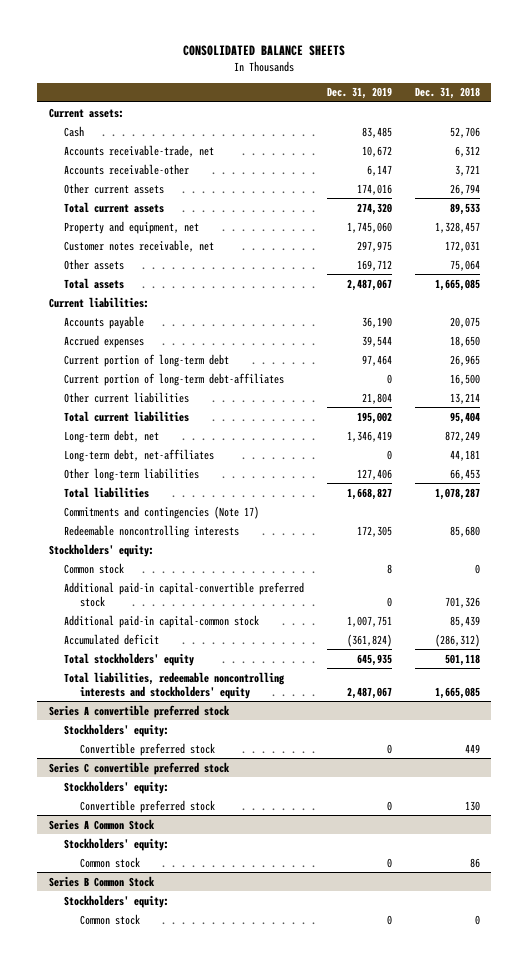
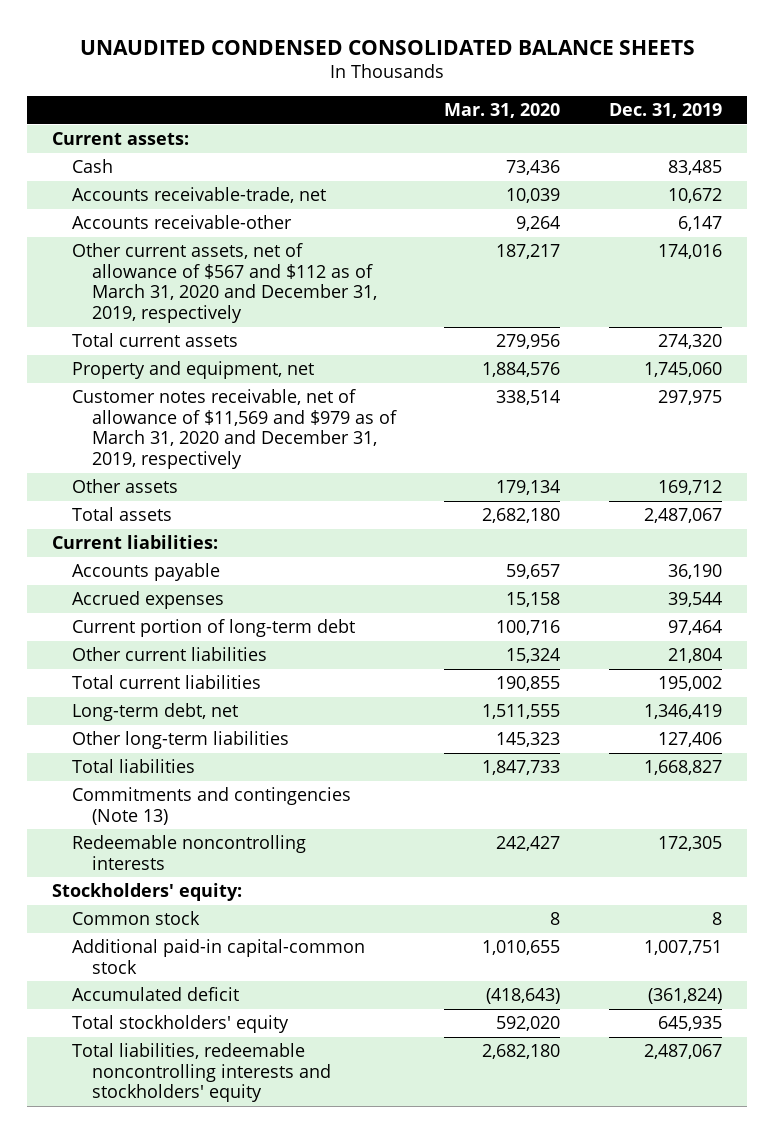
[183,45,346,57] CONSOLIDATED BALANCE SHEETS -> [79,39,695,55] UNAUDITED CONDENSED CONSOLIDATED BALANCE SHEETS
[414,87,480,100] Dec. 31, 2018 -> none
none -> [444,103,561,119] Mar. 31, 2020
[64,182,165,194] Other current assets -> [71,243,377,324] Other current assets, net of allowance of $567 and $112 as of March 31, 2020 and December 31, 2019, respectively
[64,239,215,252] Customer notes receivable, net -> [71,389,397,470] Customer notes receivable, net of allowance of $11,569 and $979 as of March 31, 2020 and December 31, 2019, respectively
[64,372,285,386] Current portion of long-term debt-affiliates -> none
[64,448,215,462] Long-term debt, net-affiliates -> none
[64,505,260,519] Commitments and contingencies (Note 17) -> [71,787,351,825] Commitments and contingencies (Note 13)
[64,581,305,607] Additional paid-in capital-convertible preferred stock -> none
[48,704,230,718] Series A convertible preferred stock -> none
[64,723,170,737] Stockholders' equity: -> none
[80,742,216,756] Convertible preferred stock -> none
[48,761,230,775] Series C convertible preferred stock -> none
[64,780,170,794] Stockholders' equity: -> none
[80,799,216,813] Convertible preferred stock -> none
[48,818,155,830] Series A Common Stock -> none
[64,837,170,851] Stockholders' equity: -> none
[80,856,141,868] Common stock -> none
[48,875,155,887] Series B Common Stock -> none
[64,894,170,908] Stockholders' equity: -> none
[80,913,141,925] Common stock -> none

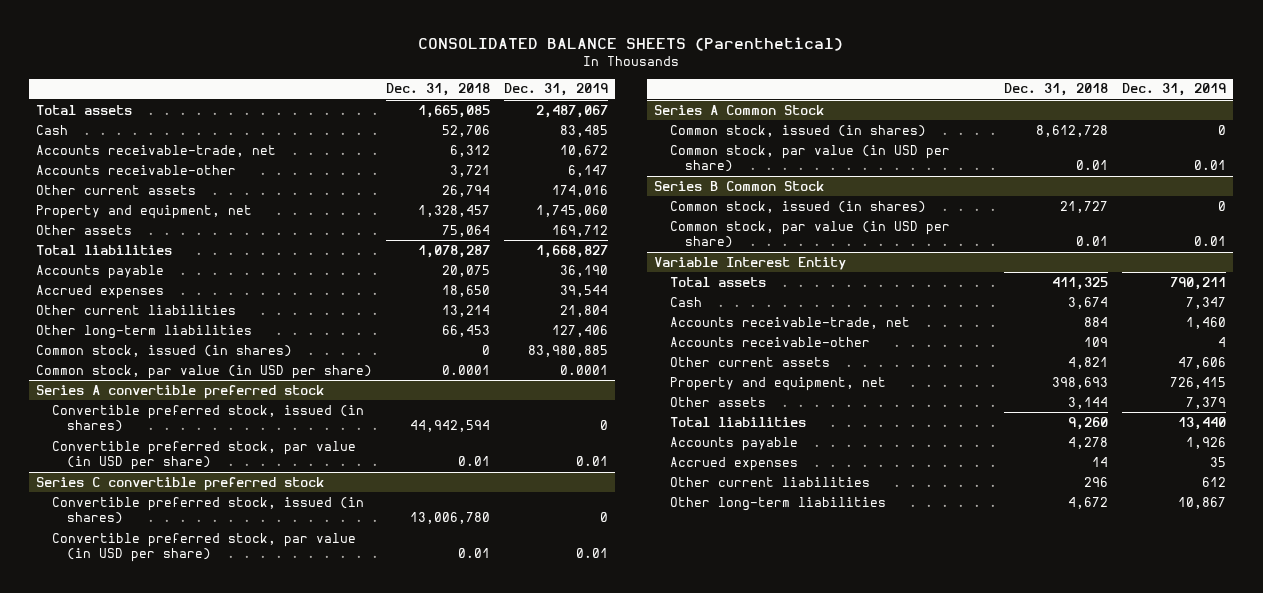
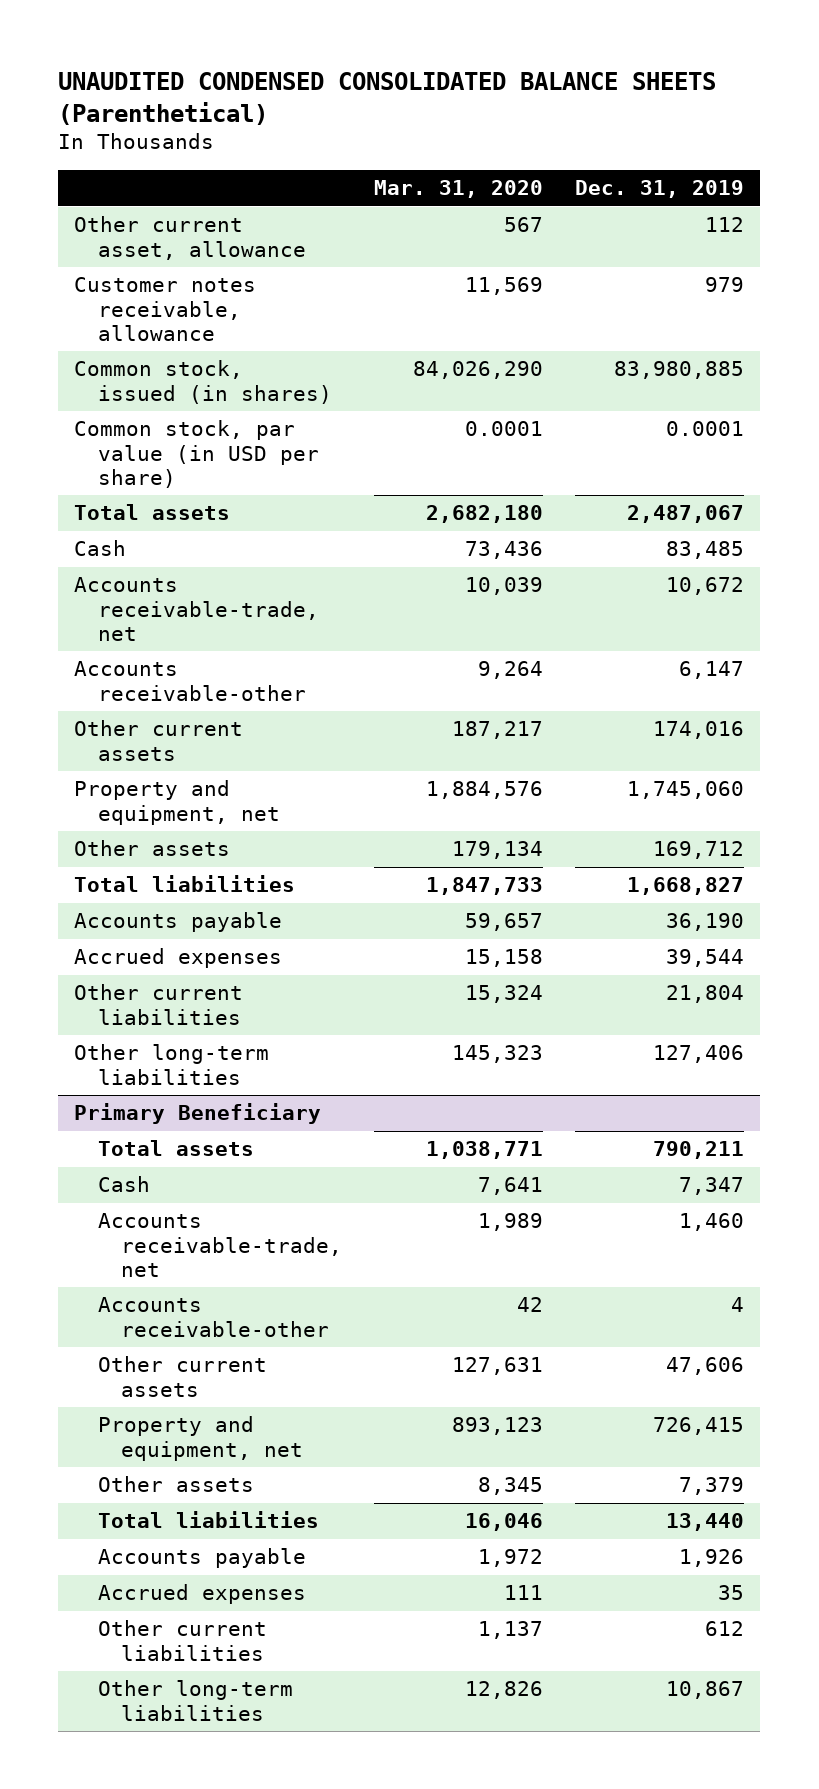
[418,36,844,51] CONSOLIDATED BALANCE SHEETS (Parenthetical) -> [58,72,717,125] UNAUDITED CONDENSED CONSOLIDATED BALANCE SHEETS (Parenthetical)
[386,83,491,97] Dec. 31, 2018 -> none
none -> [374,180,544,199] Mar. 31, 2020
none -> [74,216,306,260] Other current asset, allowance
none -> [74,277,257,341] Customer notes receivable, allowance
[36,344,293,357] Common stock, issued (in shares) -> [74,360,332,404] Common stock, issued (in shares)
[36,364,373,379] Common stock, par value (in USD per share) -> [74,420,319,488] Common stock, par value (in USD per share)
[36,384,325,399] Series A convertible preferred stock -> none
[51,404,364,433] Convertible preferred stock, issued (in shares) -> none
[51,440,356,471] Convertible preferred stock, par value (in USD per share) -> none
[36,476,325,491] Series C convertible preferred stock -> none
[51,496,364,525] Convertible preferred stock, issued (in shares) -> none
[51,532,356,563] Convertible preferred stock, par value (in USD per share) -> none
[654,104,825,115] Series A Common Stock -> none
[669,124,926,137] Common stock, issued (in shares) -> none
[669,144,950,173] Common stock, par value (in USD per share) -> none
[654,180,825,191] Series B Common Stock -> none
[669,200,926,213] Common stock, issued (in shares) -> none
[669,220,950,249] Common stock, par value (in USD per share) -> none
[654,256,847,270] Variable Interest Entity -> none
none -> [74,1103,322,1125] Primary Beneficiary

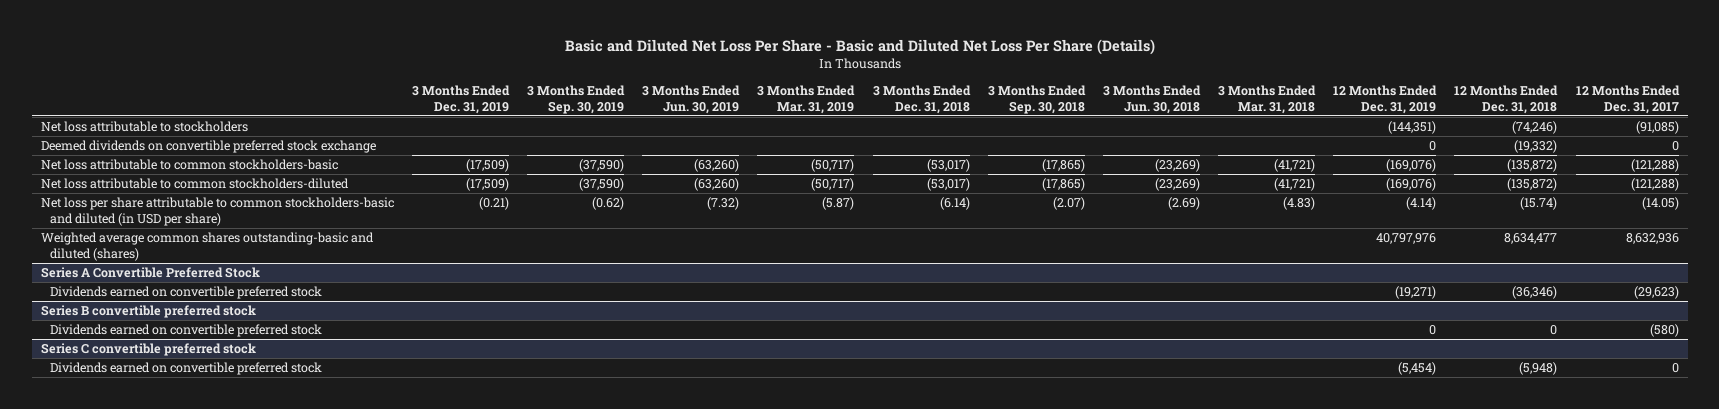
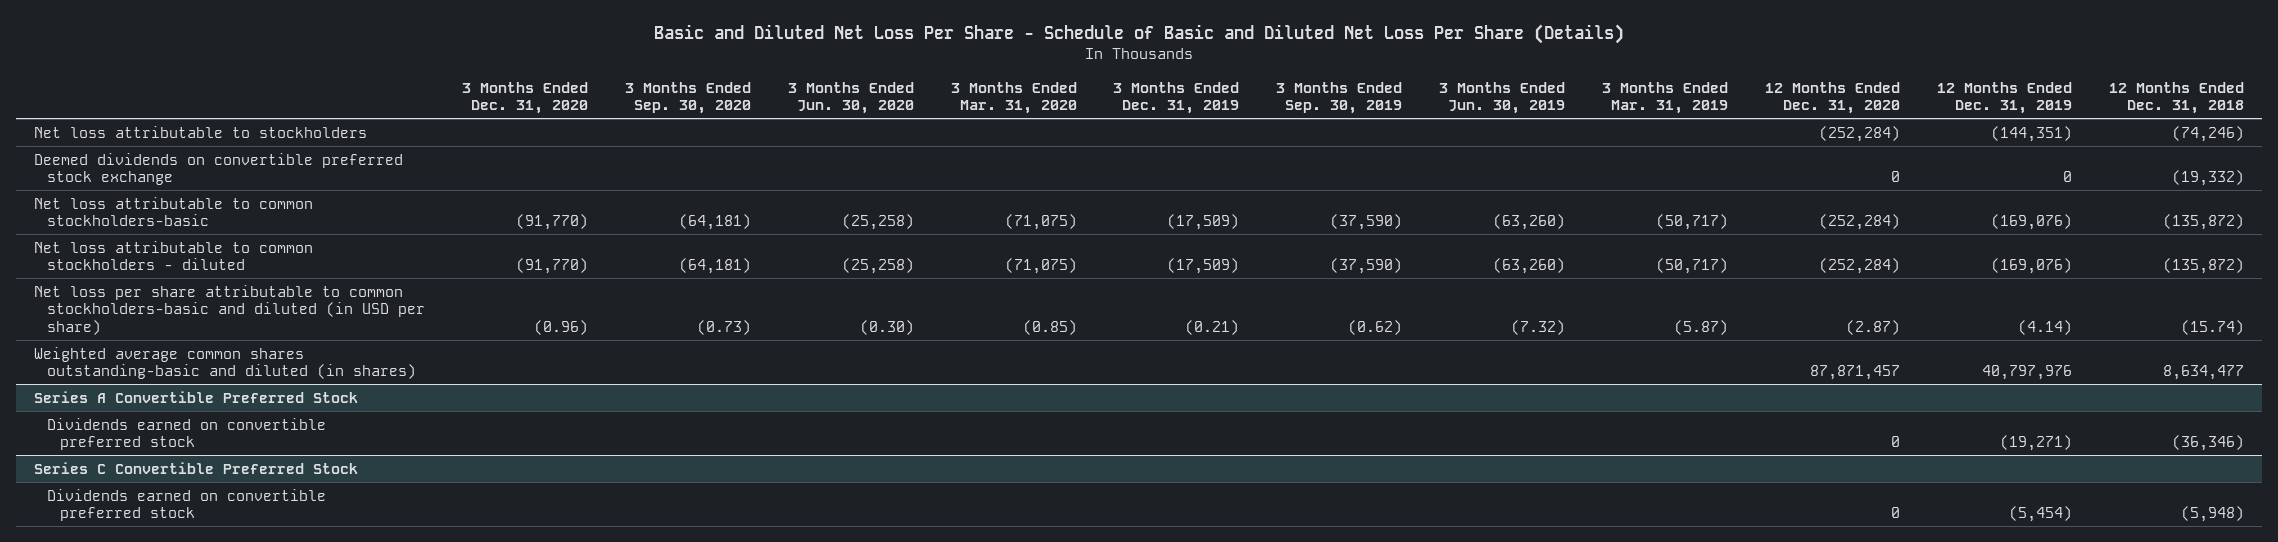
[564,39,1155,56] Basic and Diluted Net Loss Per Share - Basic and Diluted Net Loss Per Share (Details) -> [654,23,1625,44] Basic and Diluted Net Loss Per Share - Schedule of Basic and Diluted Net Loss Per Share (Details)
[872,84,971,114] 3 Months Ended Dec. 31, 2018 -> none
[987,84,1086,114] 3 Months Ended Sep. 30, 2018 -> none
[1102,84,1201,114] 3 Months Ended Jun. 30, 2018 -> none
[1218,84,1317,114] 3 Months Ended Mar. 31, 2018 -> none
[1575,84,1680,114] 12 Months Ended Dec. 31, 2017 -> none
none -> [461,81,588,115] 3 Months Ended Dec. 31, 2020
none -> [624,81,751,115] 3 Months Ended Sep. 30, 2020
none -> [787,81,914,115] 3 Months Ended Jun. 30, 2020
none -> [950,81,1077,115] 3 Months Ended Mar. 31, 2020
none -> [1765,81,1901,115] 12 Months Ended Dec. 31, 2020
[40,178,349,190] Net loss attributable to common stockholders-diluted -> [34,240,314,271] Net loss attributable to common stockholders - diluted
[40,232,374,262] Weighted average common shares outstanding-basic and diluted (shares) -> [34,346,416,380] Weighted average common shares outstanding-basic and diluted (in shares)
[40,305,256,319] Series B convertible preferred stock -> none
[50,324,323,338] Dividends earned on convertible preferred stock -> none
[40,343,256,357] Series C convertible preferred stock -> [34,461,359,474] Series C Convertible Preferred Stock

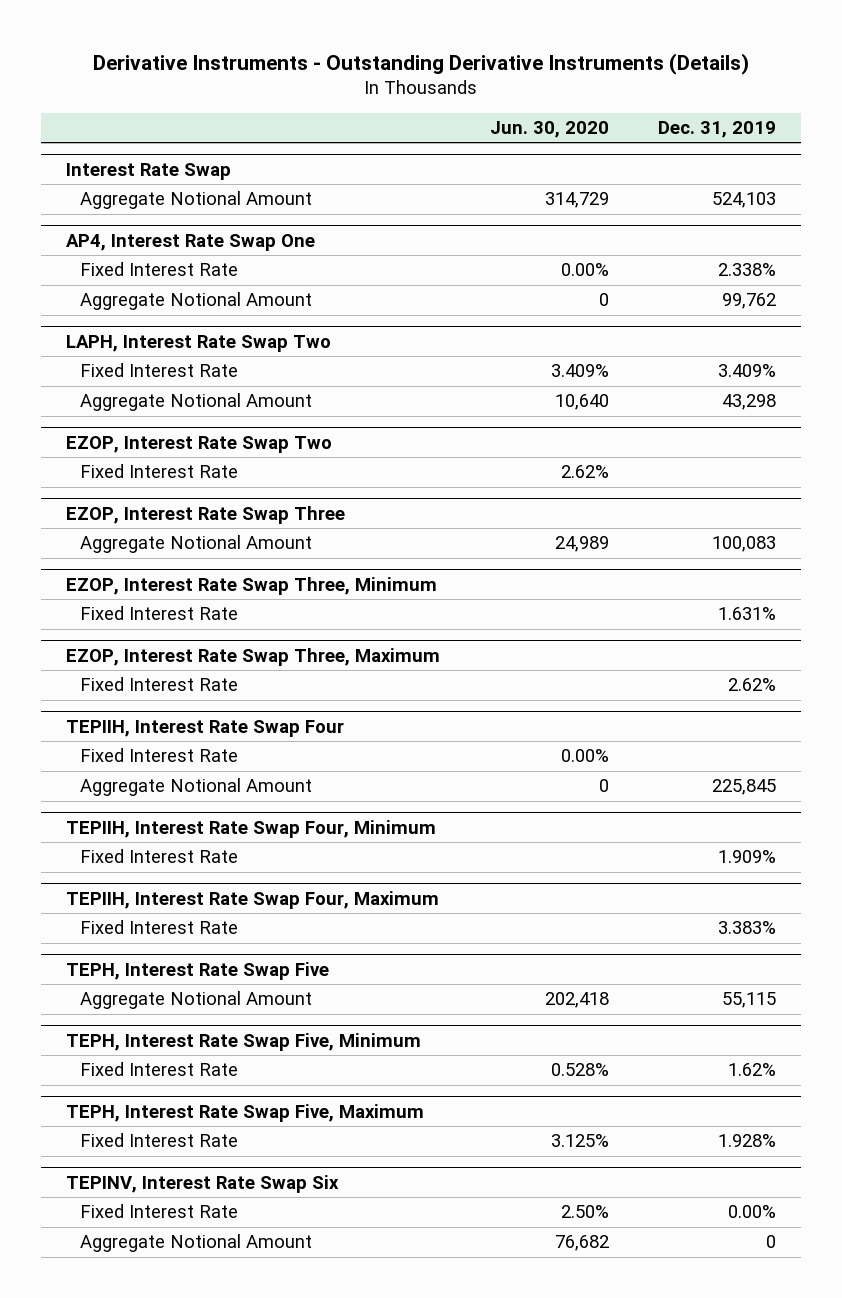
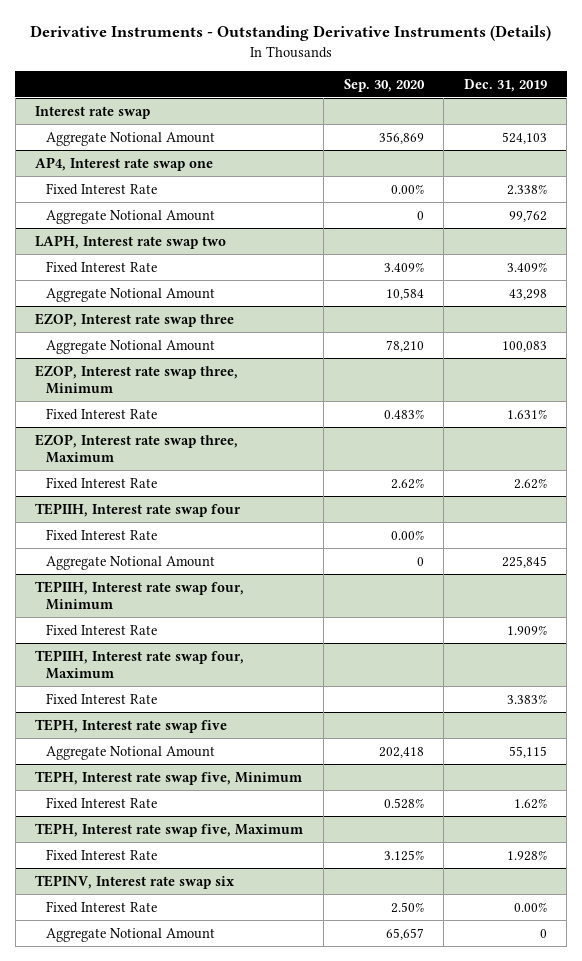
[489,121,609,139] Jun. 30, 2020 -> none
none -> [343,78,425,92] Sep. 30, 2020
[65,163,231,181] Interest Rate Swap -> [35,105,151,119] Interest rate swap
[65,234,315,252] AP4, Interest Rate Swap One -> [35,156,214,171] AP4, Interest rate swap one
[65,335,331,353] LAPH, Interest Rate Swap Two -> [35,234,227,249] LAPH, Interest rate swap two
[65,436,332,454] EZOP, Interest Rate Swap Two -> none
[79,464,238,479] Fixed Interest Rate -> none
[65,506,345,525] EZOP, Interest Rate Swap Three -> [35,312,235,327] EZOP, Interest rate swap three
[65,577,437,596] EZOP, Interest Rate Swap Three, Minimum -> [35,364,239,395] EZOP, Interest rate swap three, Minimum
[65,648,440,667] EZOP, Interest Rate Swap Three, Maximum -> [35,433,239,464] EZOP, Interest rate swap three, Maximum
[65,720,344,738] TEPIIH, Interest Rate Swap Four -> [35,502,242,517] TEPIIH, Interest rate swap four
[65,820,436,839] TEPIIH, Interest Rate Swap Four, Minimum -> [35,580,245,611] TEPIIH, Interest rate swap four, Minimum
[65,891,439,910] TEPIIH, Interest Rate Swap Four, Maximum -> [35,649,245,680] TEPIIH, Interest rate swap four, Maximum
[65,962,329,981] TEPH, Interest Rate Swap Five -> [35,718,228,733] TEPH, Interest rate swap five
[65,1033,421,1052] TEPH, Interest Rate Swap Five, Minimum -> [35,770,303,785] TEPH, Interest rate swap five, Minimum
[65,1104,424,1123] TEPH, Interest Rate Swap Five, Maximum -> [35,822,304,837] TEPH, Interest rate swap five, Maximum
[65,1175,339,1194] TEPINV, Interest Rate Swap Six -> [35,874,235,889] TEPINV, Interest rate swap six

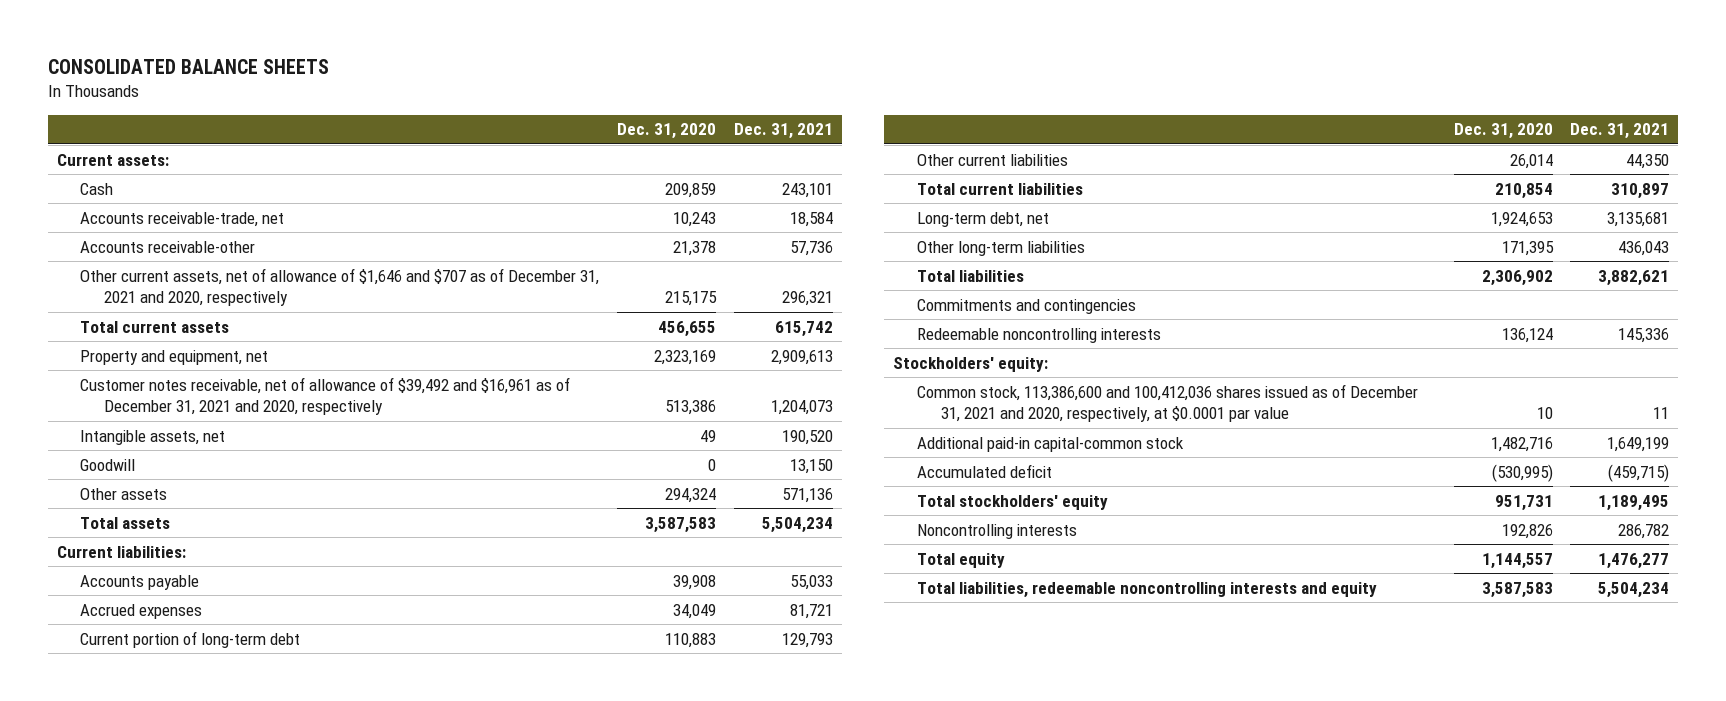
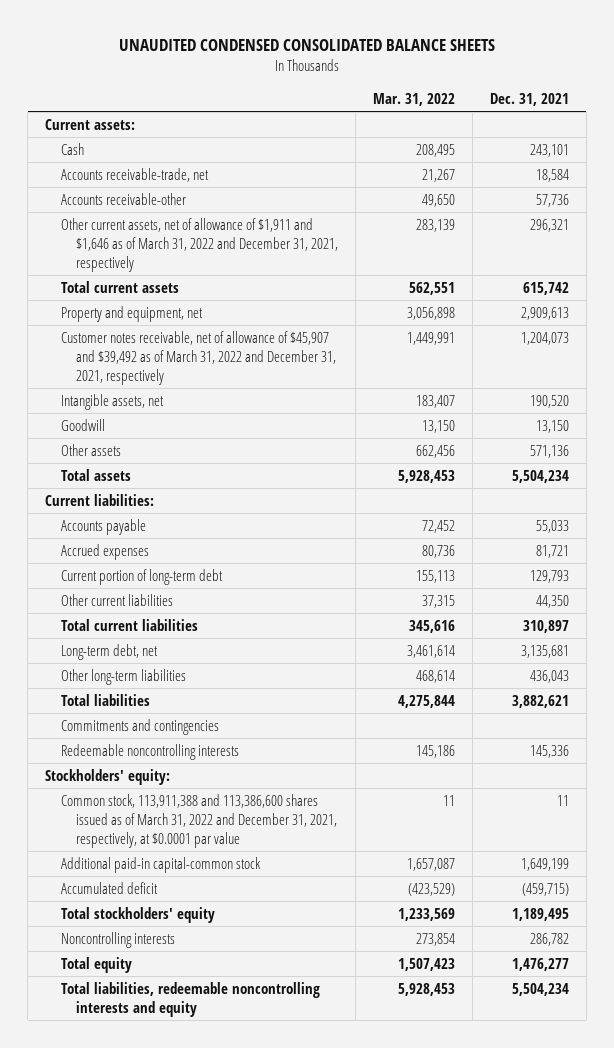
[47,59,329,75] CONSOLIDATED BALANCE SHEETS -> [119,39,496,52] UNAUDITED CONDENSED CONSOLIDATED BALANCE SHEETS
[617,123,717,140] Dec. 31, 2020 -> none
none -> [373,93,456,107] Mar. 31, 2022
[80,267,600,307] Other current assets, net of allowance of $1,646 and $707 as of December 31, 2021 and 2020, respectively -> [60,217,339,272] Other current assets, net of allowance of $1,911 and $1,646 as of March 31, 2022 and December 31, 2021, respectively
[80,376,571,416] Customer notes receivable, net of allowance of $39,492 and $16,961 as of December 31, 2021 and 2020, respectively -> [60,330,337,385] Customer notes receivable, net of allowance of $45,907 and $39,492 as of March 31, 2022 and December 31, 2021, respectively
[916,383,1418,423] Common stock, 113,386,600 and 100,412,036 shares issued as of December 31, 2021 and 2020, respectively, at $0.0001 par value -> [60,793,338,848] Common stock, 113,911,388 and 113,386,600 shares issued as of March 31, 2022 and December 31, 2021, respectively, at $0.0001 par value

